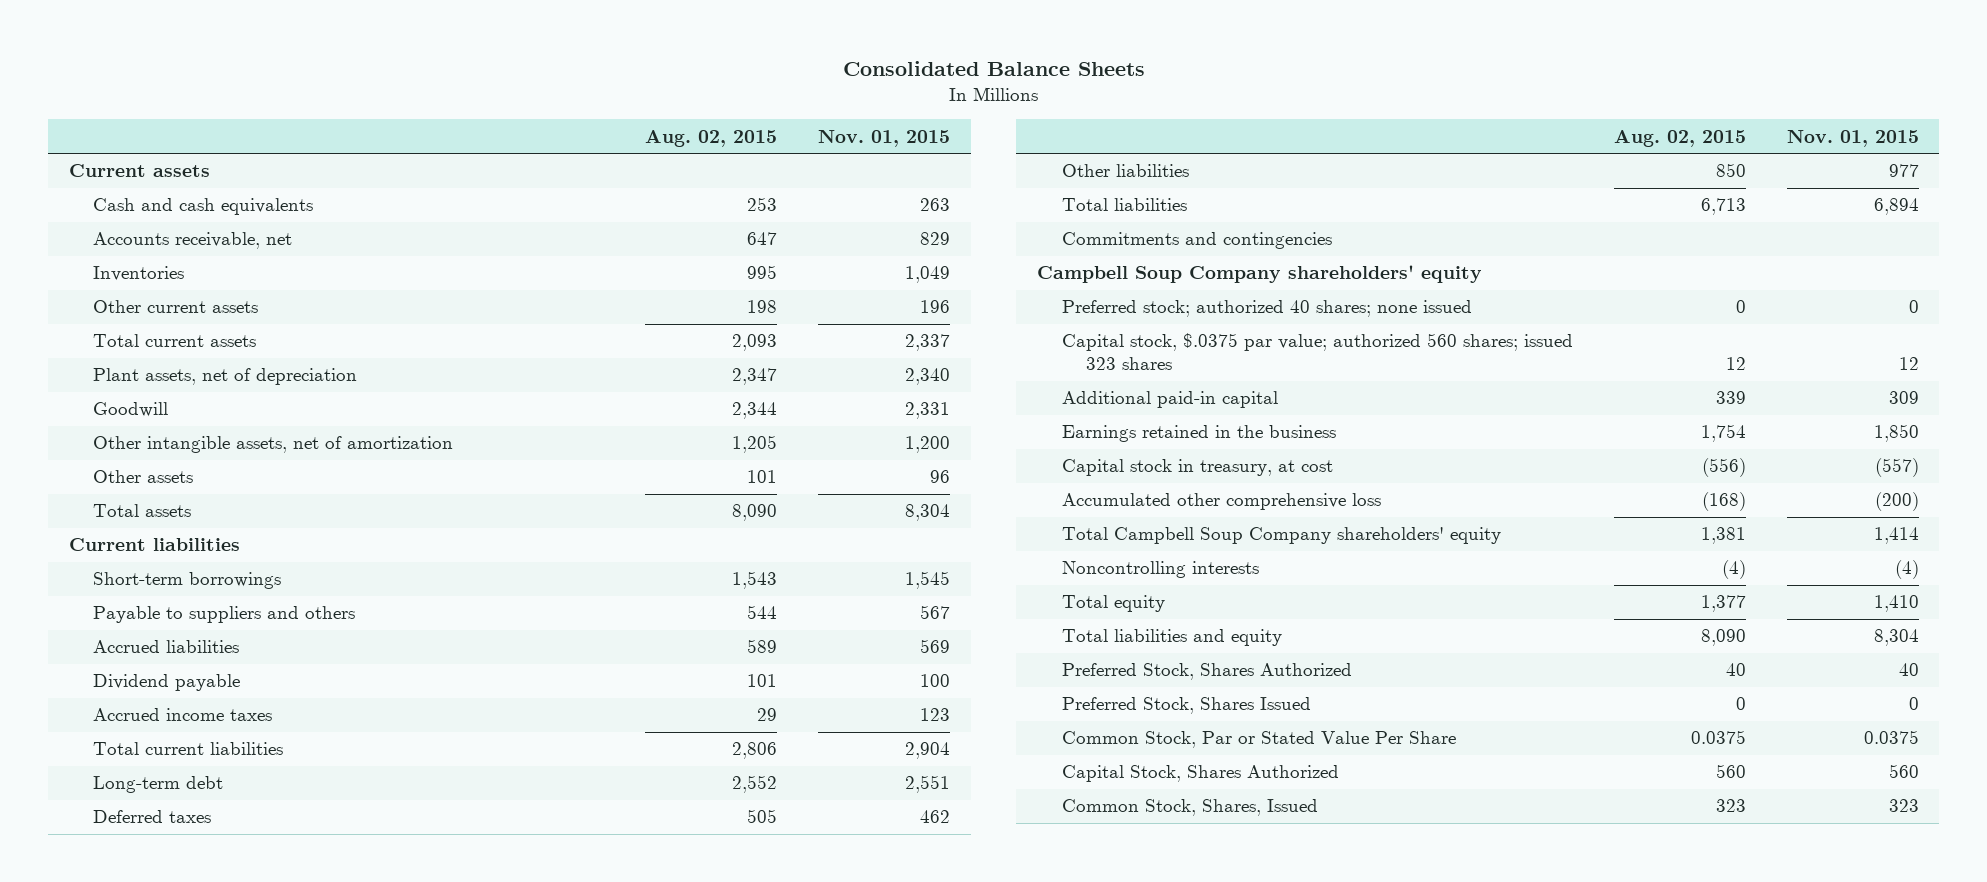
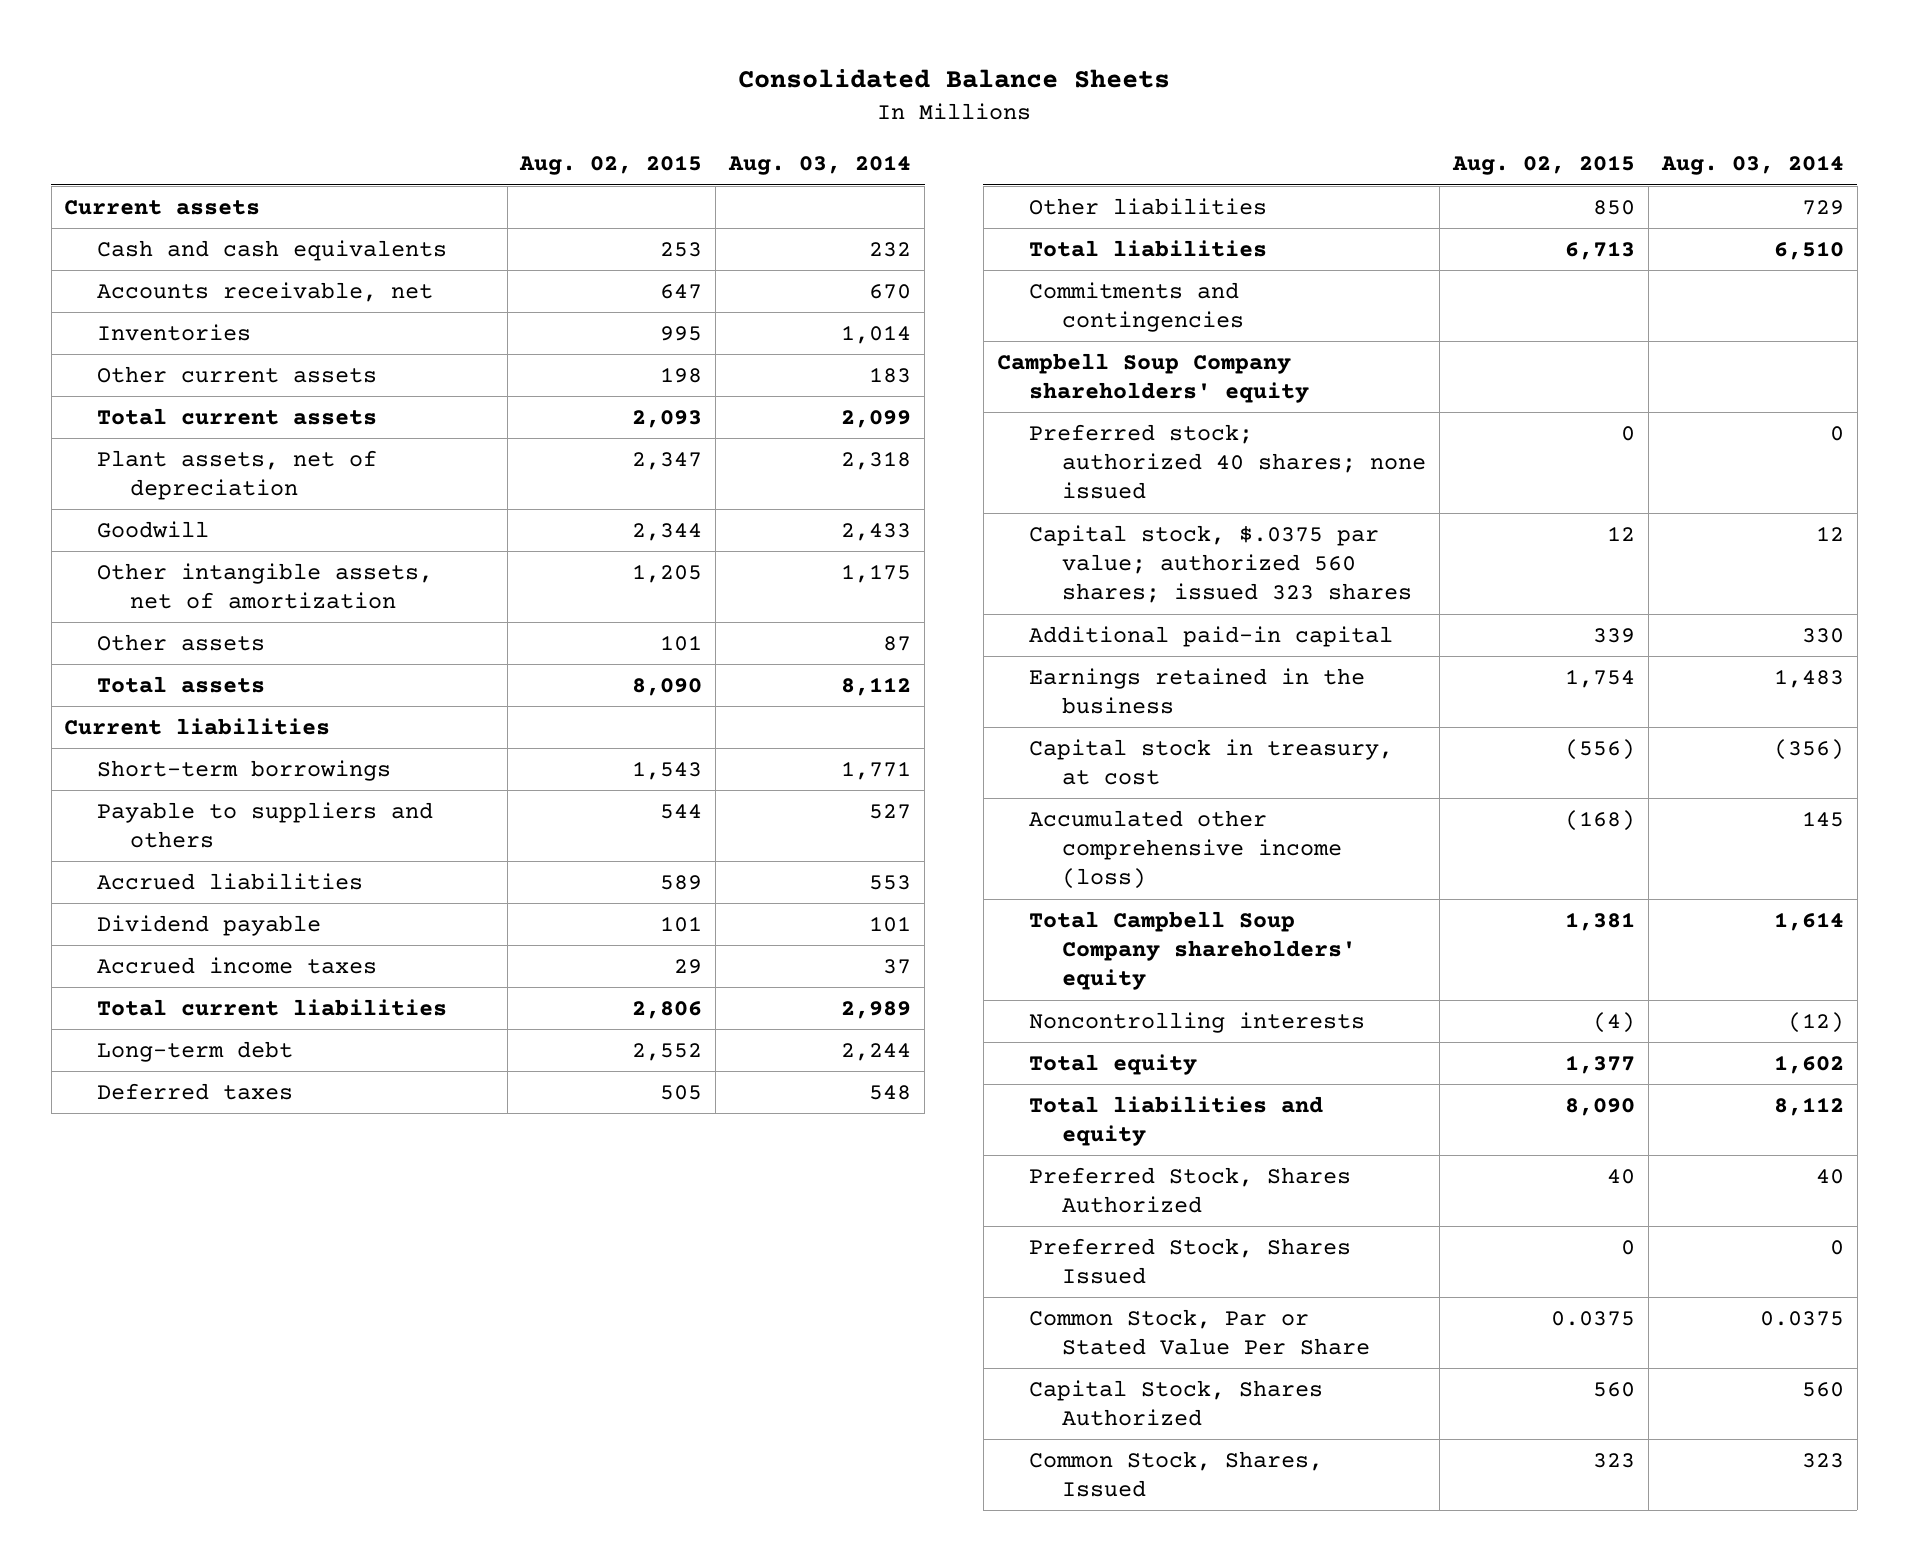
[818,129,951,147] Nov. 01, 2015 -> none
none -> [728,155,912,176] Aug. 03, 2014
[1061,493,1381,511] Accumulated other comprehensive loss -> [1029,809,1342,890] Accumulated other comprehensive income (loss)

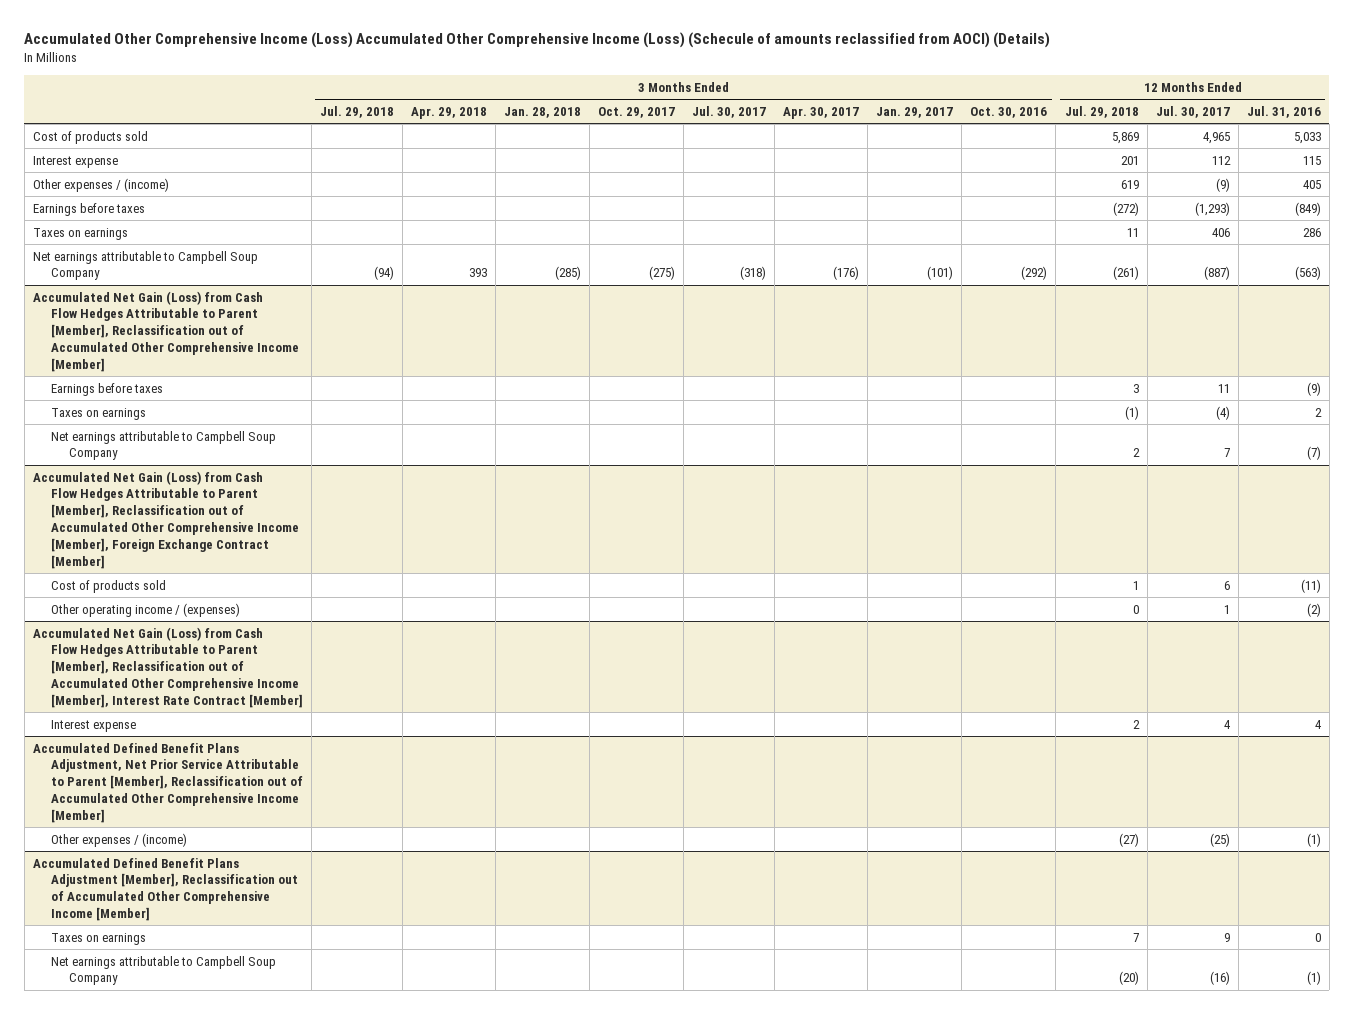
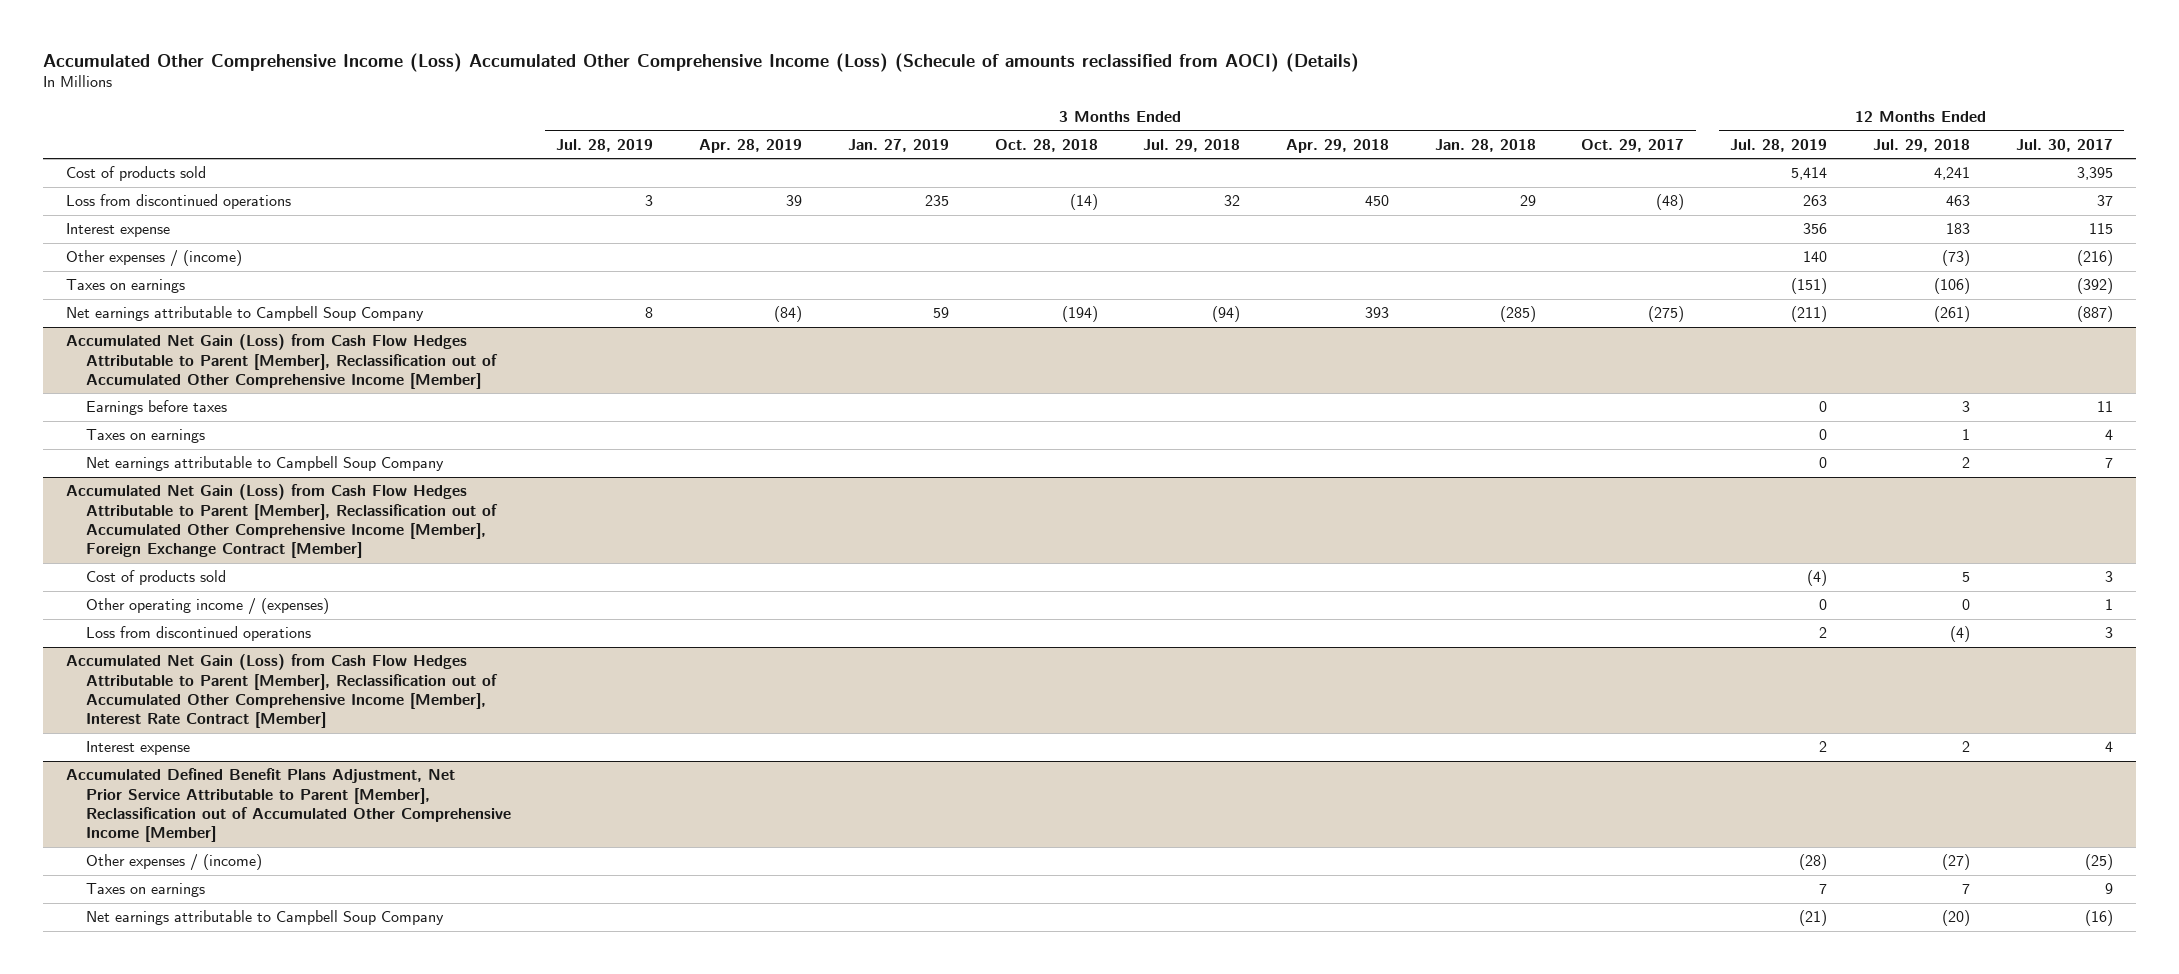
[692,106,767,119] Jul. 30, 2017 -> none
[783,107,860,120] Apr. 30, 2017 -> none
[876,107,954,119] Jan. 29, 2017 -> none
[970,107,1048,119] Oct. 30, 2016 -> none
[1246,106,1321,119] Jul. 31, 2016 -> none
none -> [556,138,654,152] Jul. 28, 2019
none -> [699,138,803,153] Apr. 28, 2019
none -> [847,138,949,152] Jan. 27, 2019
none -> [994,138,1098,152] Oct. 28, 2018
none -> [1730,138,1828,152] Jul. 28, 2019
[32,202,145,216] Earnings before taxes -> none
[1111,131,1139,144] 5,869 -> [1933,167,1970,181] 4,241
[1202,131,1230,144] 4,965 -> [2076,167,2113,181] 3,395
none -> [65,194,291,210] Loss from discontinued operations
[1120,155,1139,165] 201 -> [1945,223,1970,235] 183
[1211,155,1231,165] 112 -> [2088,223,2113,235] 115
[1120,179,1139,189] 619 -> [1941,250,1970,267] (73)
[1215,177,1230,192] (9) -> [2076,250,2113,267] (216)
[1126,227,1139,237] 11 -> [1933,278,1970,295] (106)
[1211,227,1230,237] 406 -> [2076,278,2113,295] (392)
[1124,405,1139,420] (1) -> [1961,429,1970,441] 1
[1215,405,1230,420] (4) -> [2104,429,2113,441] 4
[1132,580,1139,590] 1 -> [1961,572,1970,583] 5
[1223,580,1230,590] 6 -> [2104,571,2113,583] 3
none -> [85,626,311,642] Loss from discontinued operations
[32,857,298,922] Accumulated Defined Benefit Plans Adjustment [Member], Reclassification out of Accumulated Other Comprehensive Income [Member] -> none

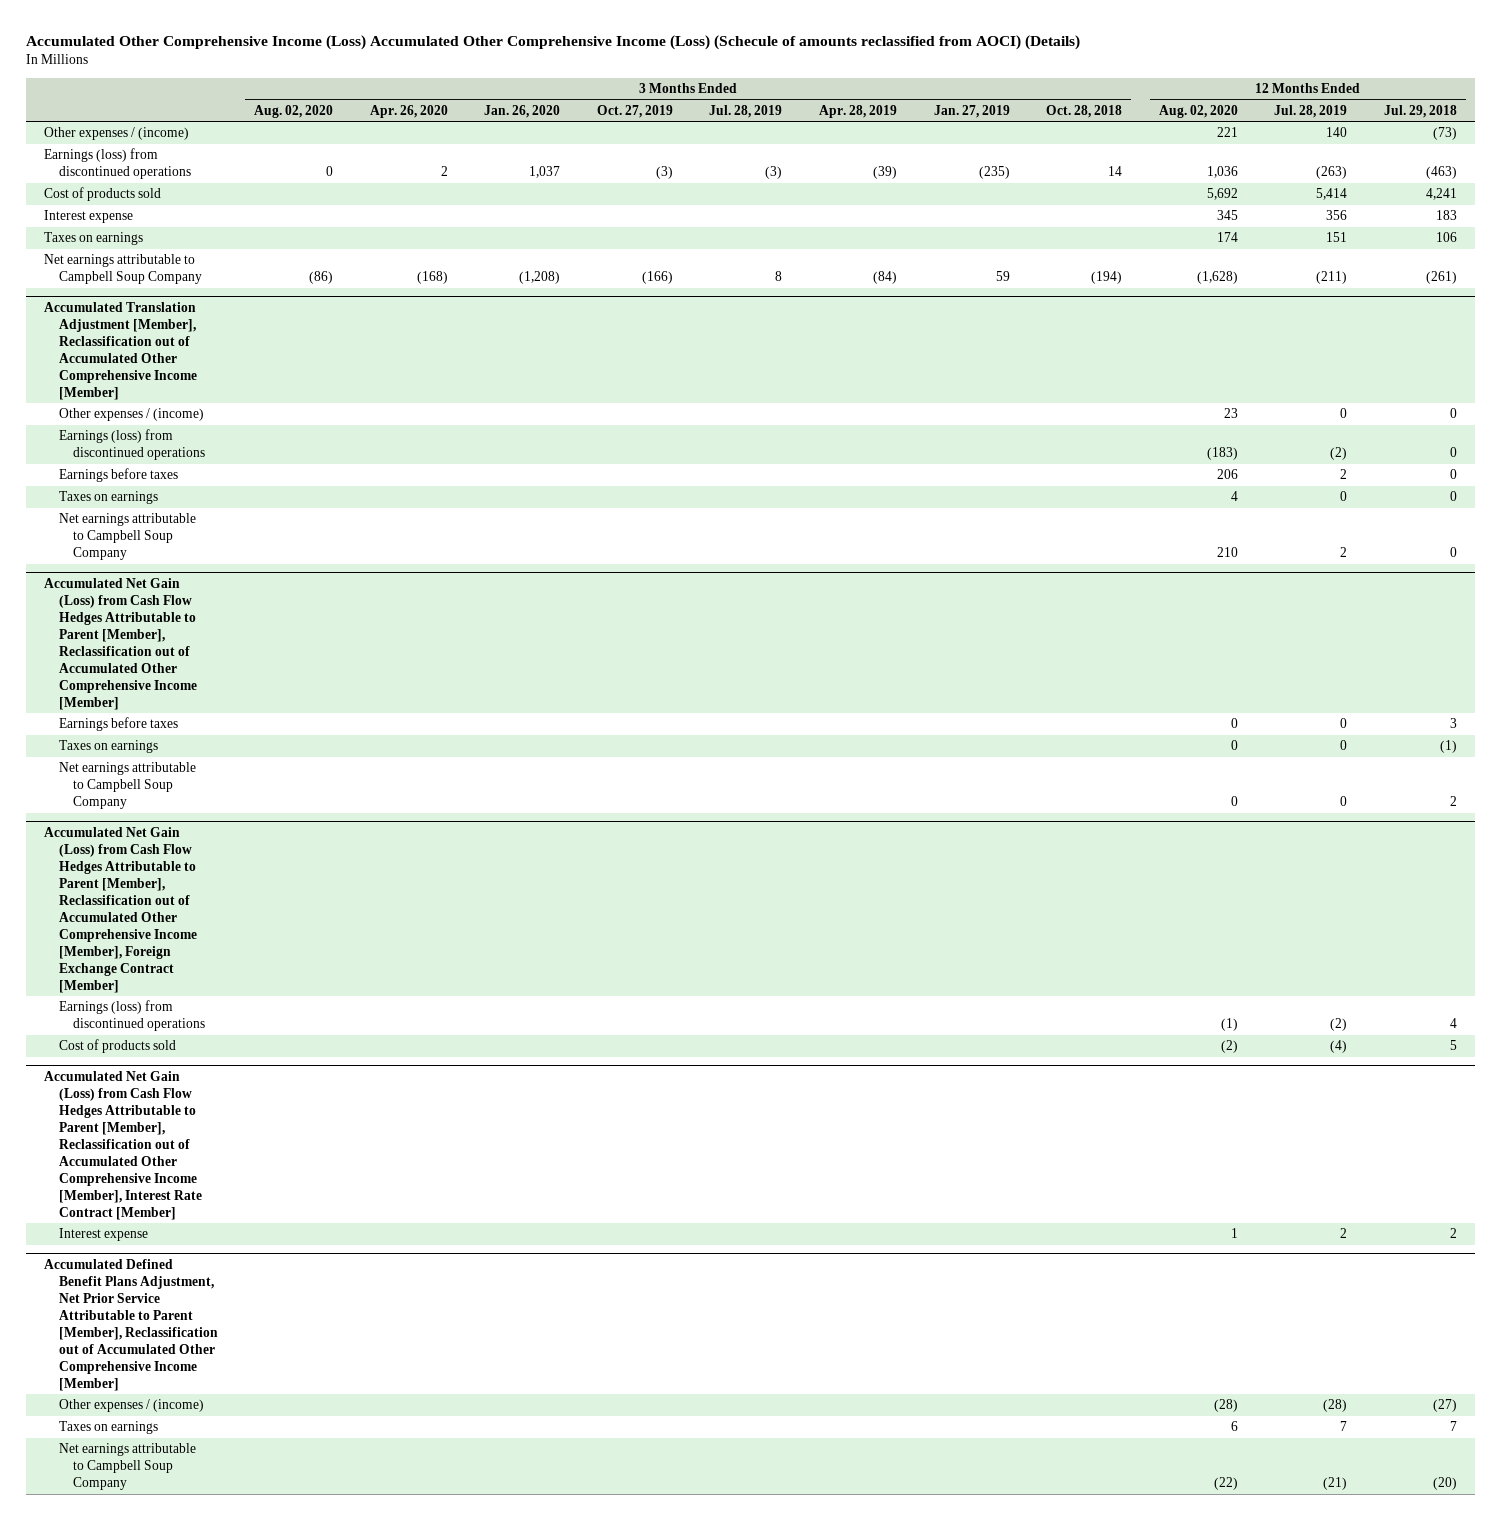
[1143,138,1241,152] Jul. 29, 2018 -> none
[1285,138,1389,153] Apr. 29, 2018 -> none
[1434,138,1536,152] Jan. 28, 2018 -> none
[1581,138,1685,152] Oct. 29, 2017 -> none
[2015,138,2113,152] Jul. 30, 2017 -> none
none -> [254,104,334,118] Aug. 02, 2020
none -> [369,104,448,118] Apr. 26, 2020
none -> [484,104,561,118] Jan. 26, 2020
none -> [596,104,673,118] Oct. 27, 2019
none -> [1158,104,1238,118] Aug. 02, 2020
[65,250,242,268] Other expenses / (income) -> [43,127,189,141] Other expenses / (income)
none -> [43,148,191,180] Earnings (loss) from discontinued operations
[65,194,291,210] Loss from discontinued operations -> none
[1791,278,1828,295] (151) -> [1326,232,1348,243] 151
[1933,278,1970,295] (106) -> [1435,232,1457,243] 106
none -> [43,301,197,400] Accumulated Translation Adjustment [Member], Reclassification out of Accumulated Other Comprehensive Income [Member]
none -> [58,408,204,422] Other expenses / (income)
none -> [58,429,206,461] Earnings (loss) from discontinued operations
none -> [58,468,178,483] Earnings before taxes
none -> [58,491,158,505] Taxes on earnings
none -> [58,513,196,561] Net earnings attributable to Campbell Soup Company
[1961,429,1970,441] 1 -> [1439,740,1457,754] (1)
none -> [58,1000,206,1032] Earnings (loss) from discontinued operations
[85,598,329,616] Other operating income / (expenses) -> none
[85,626,311,642] Loss from discontinued operations -> none

